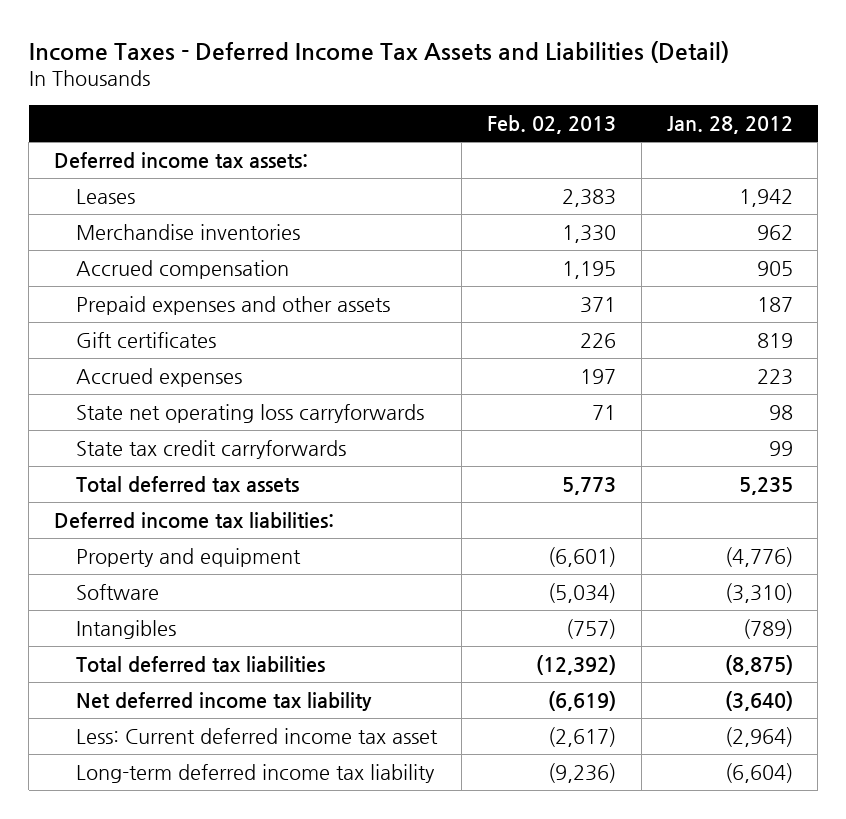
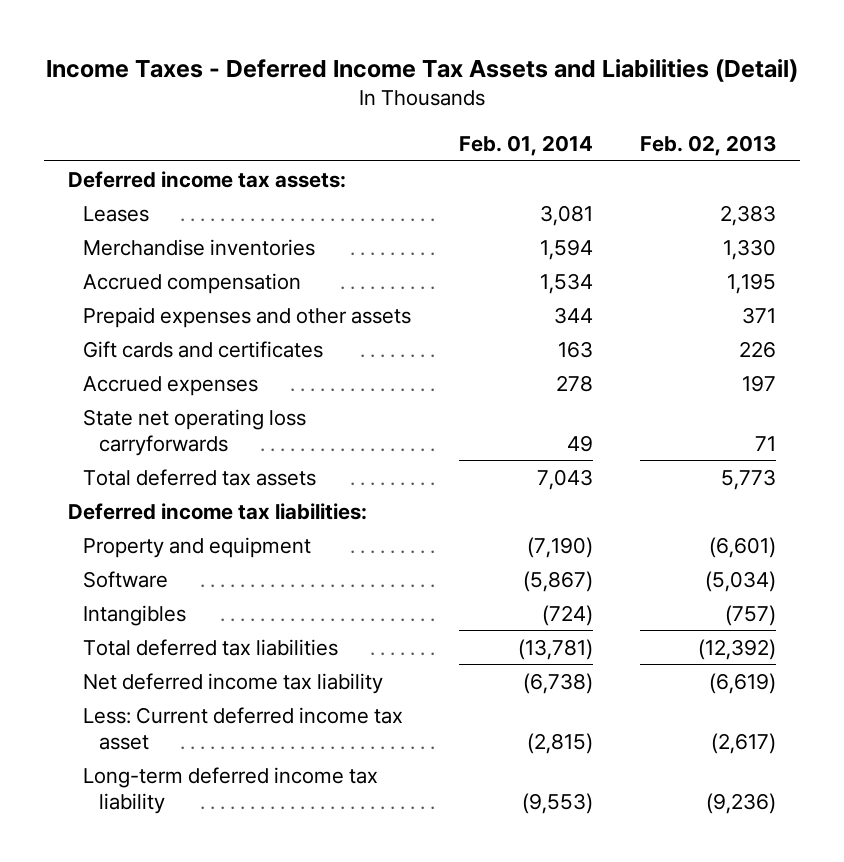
[666,115,793,134] Jan. 28, 2012 -> none
none -> [458,134,593,156] Feb. 01, 2014
[75,332,216,349] Gift certificates -> [83,340,324,358] Gift cards and certificates
[75,440,346,460] State tax credit carryforwards -> none

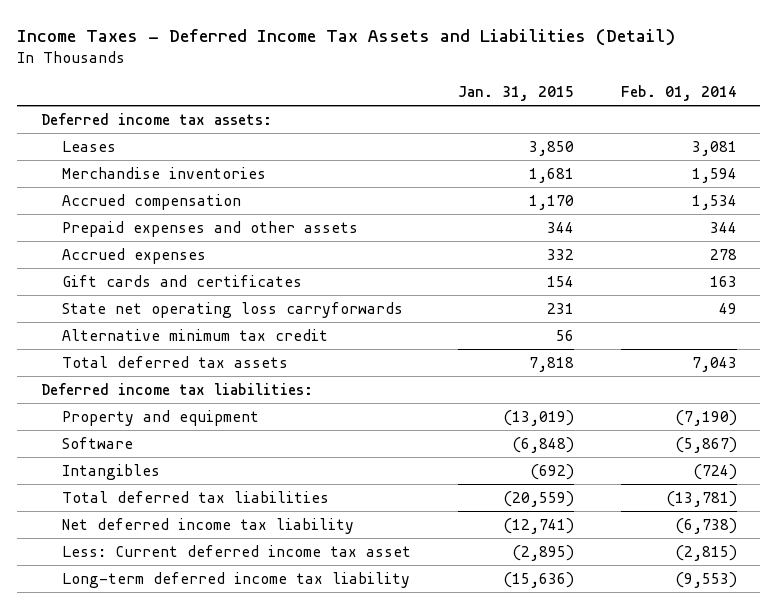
[640,134,777,156] Feb. 02, 2013 -> none
none -> [457,86,574,102] Jan. 31, 2015
[83,340,324,358] Gift cards and certificates -> [61,274,302,287] Gift cards and certificates
none -> [61,328,328,341] Alternative minimum tax credit

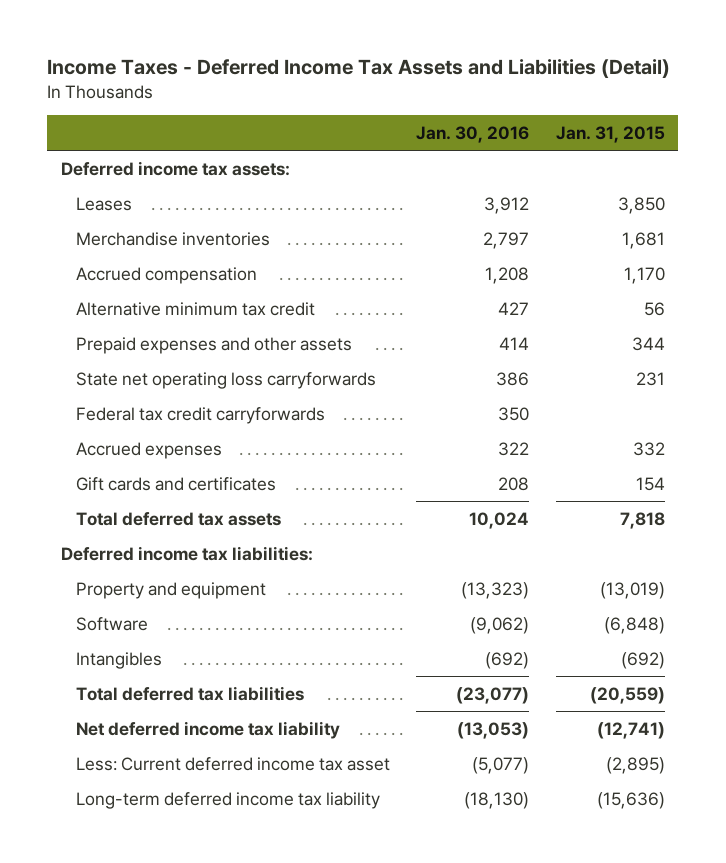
[620,85,737,102] Feb. 01, 2014 -> none
none -> [416,125,530,143] Jan. 30, 2016
[61,328,328,341] Alternative minimum tax credit -> [75,301,315,316] Alternative minimum tax credit
[61,301,403,318] State net operating loss carryforwards -> [75,371,376,389] State net operating loss carryforwards
none -> [75,406,325,424] Federal tax credit carryforwards

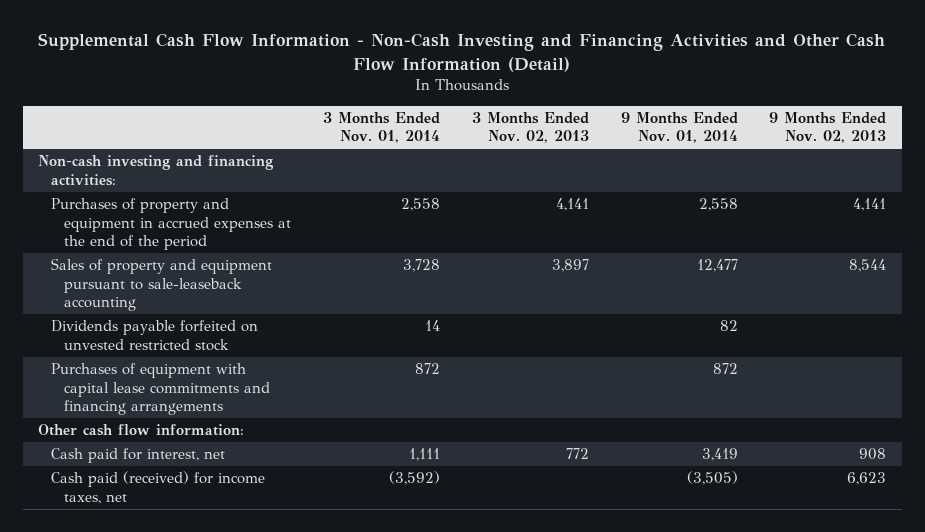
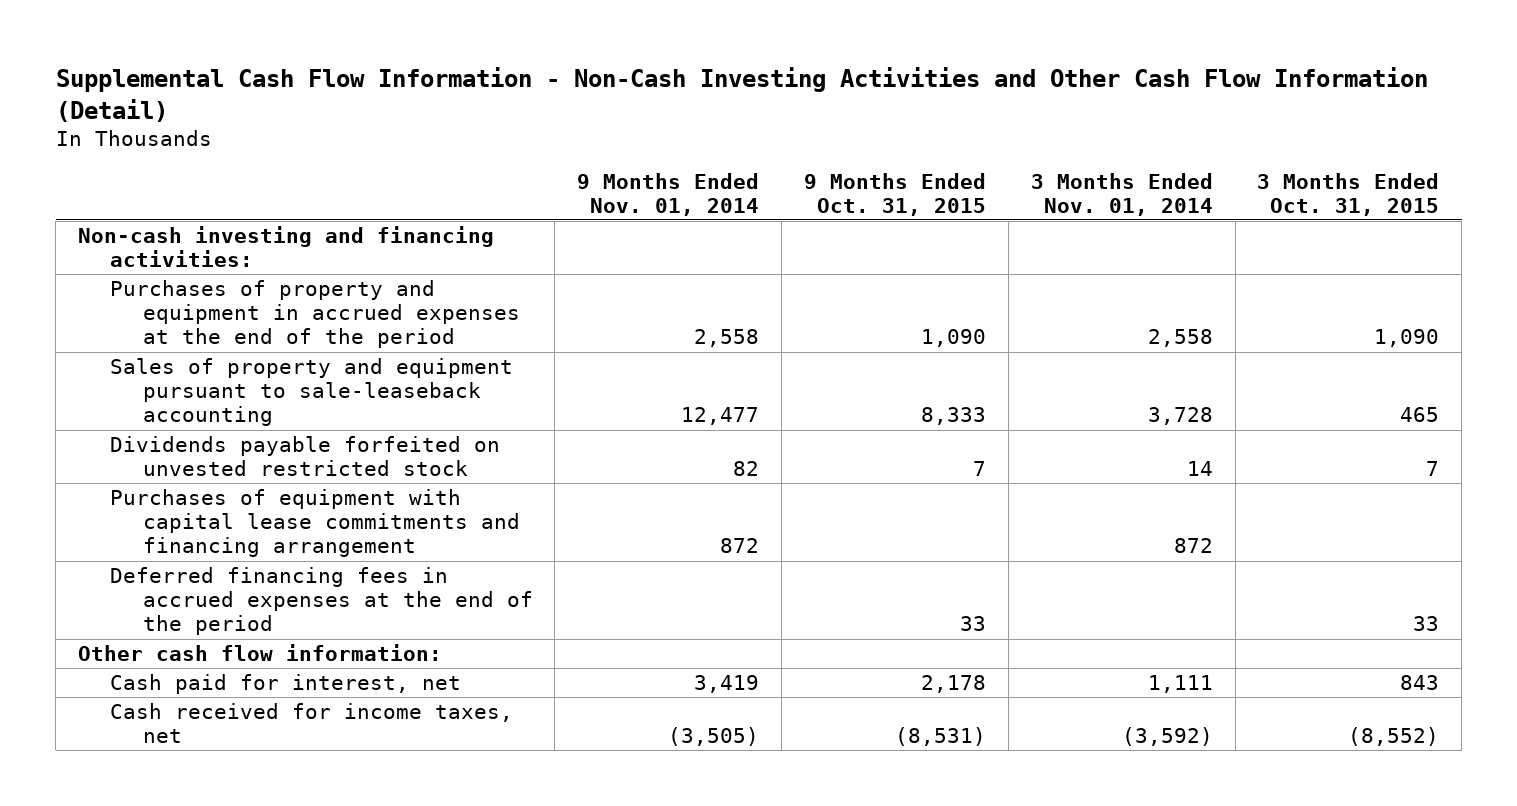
[38,33,886,72] Supplemental Cash Flow Information - Non-Cash Investing and Financing Activities and Other Cash Flow Information (Detail) -> [55,67,1428,122] Supplemental Cash Flow Information - Non-Cash Investing Activities and Other Cash Flow Information (Detail)
[471,111,589,144] 3 Months Ended Nov. 02, 2013 -> none
[769,111,887,144] 9 Months Ended Nov. 02, 2013 -> none
none -> [804,172,987,216] 9 Months Ended Oct. 31, 2015
none -> [1257,172,1440,216] 3 Months Ended Oct. 31, 2015
[51,363,271,415] Purchases of equipment with capital lease commitments and financing arrangements -> [110,489,520,558] Purchases of equipment with capital lease commitments and financing arrangement
none -> [110,567,533,636] Deferred financing fees in accrued expenses at the end of the period
[51,471,266,504] Cash paid (received) for income taxes, net -> [110,703,514,744] Cash received for income taxes, net

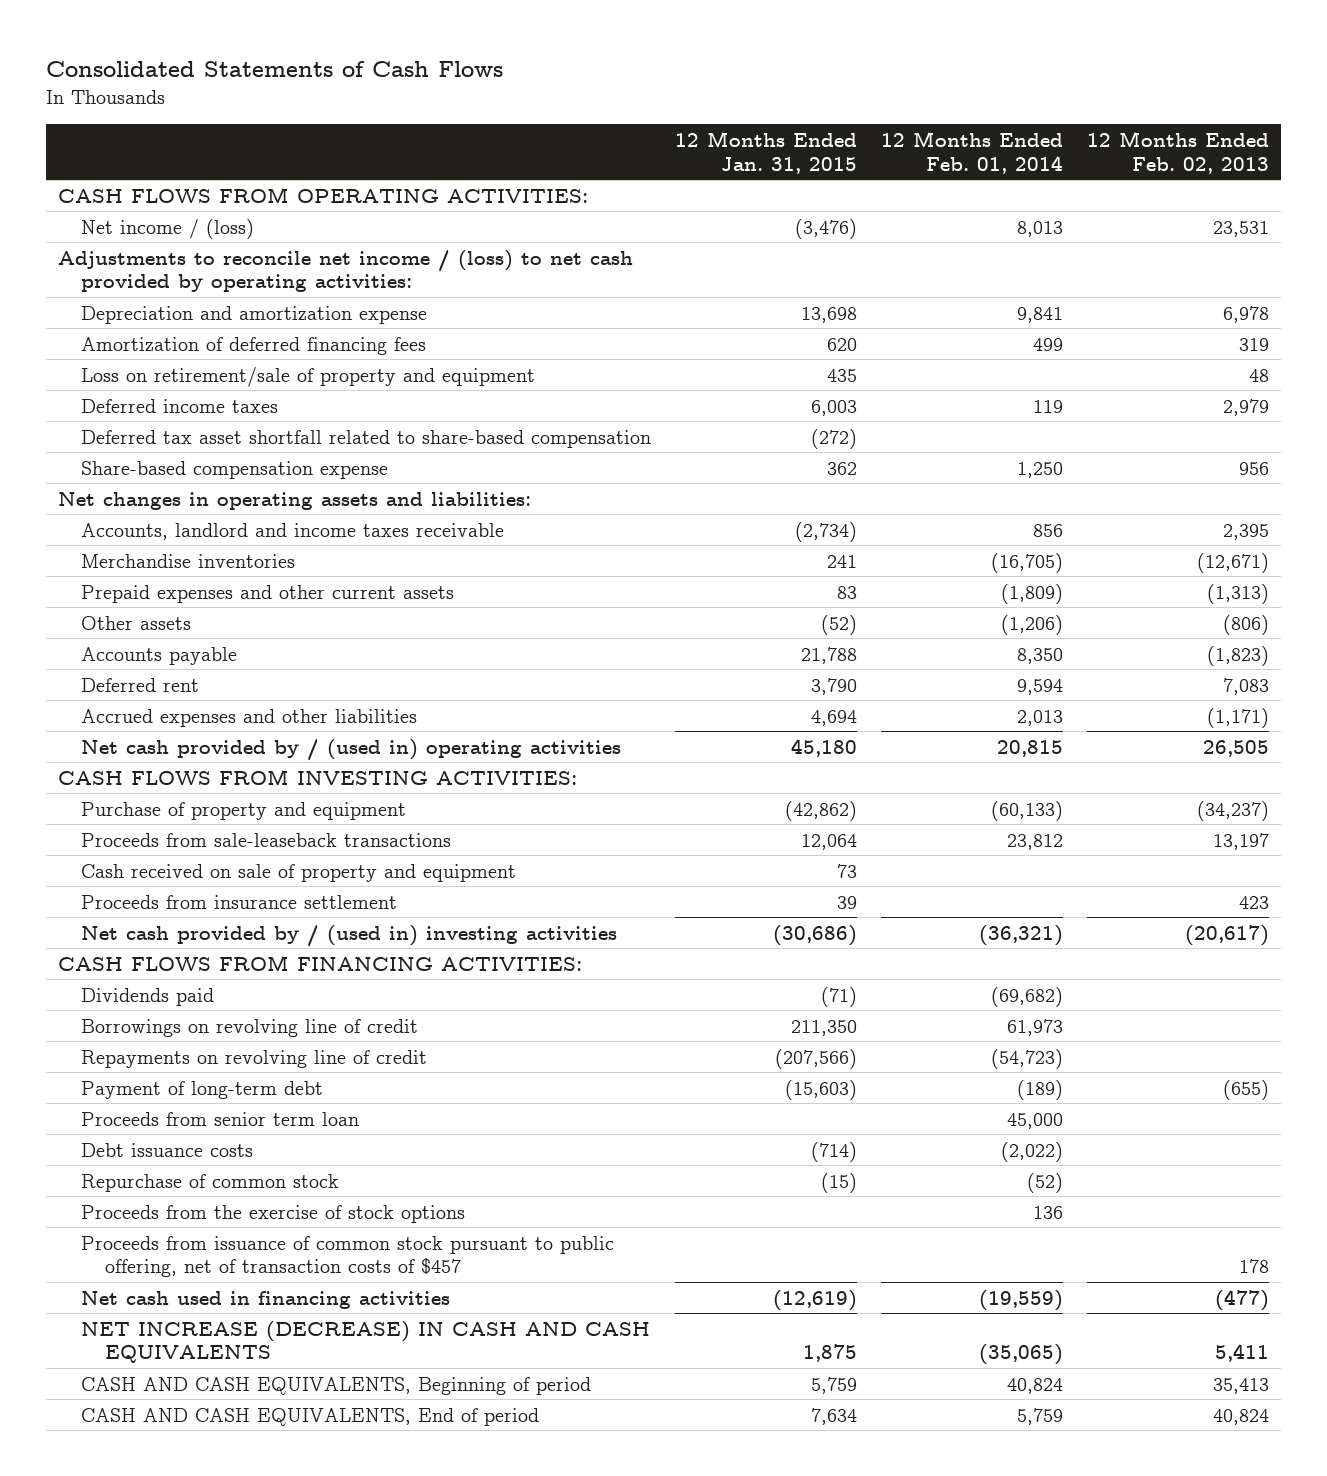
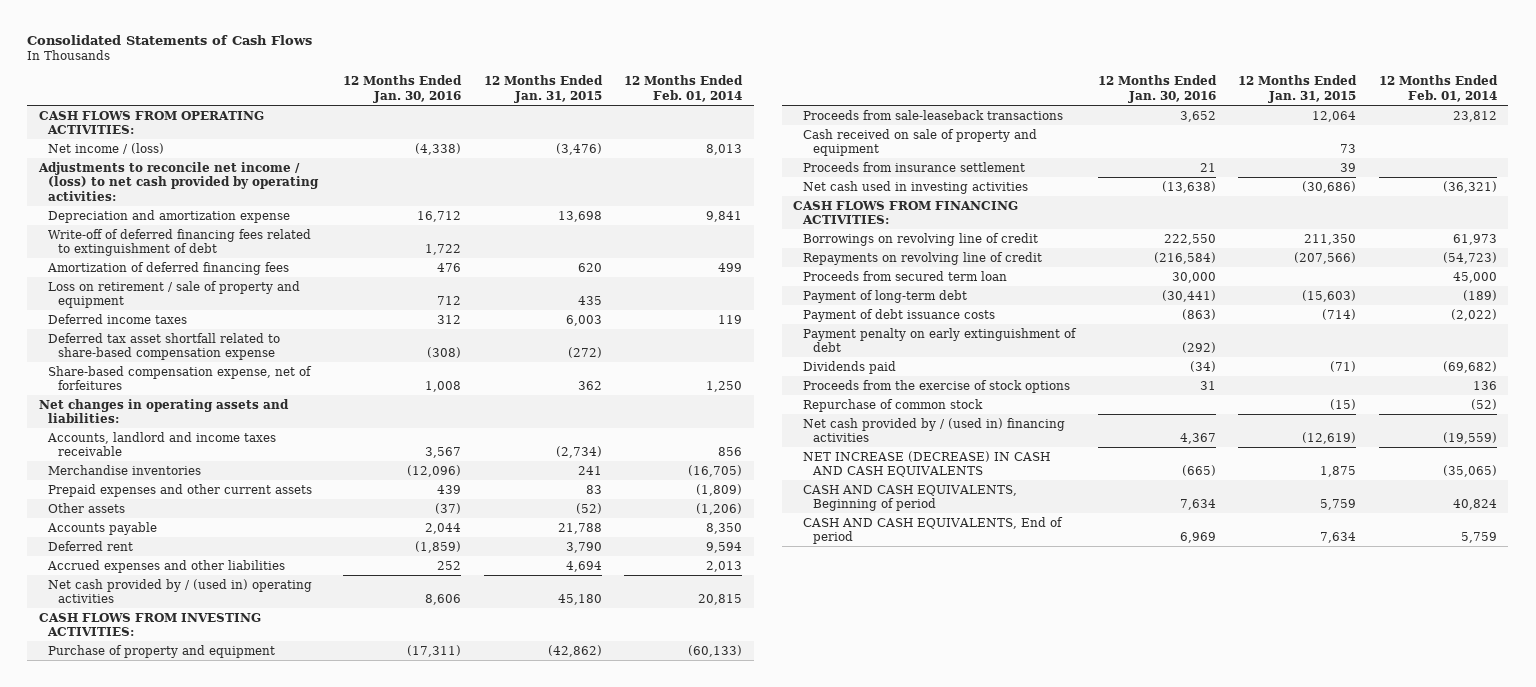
[1087,130,1270,174] 12 Months Ended Feb. 02, 2013 -> none
none -> [343,75,463,103] 12 Months Ended Jan. 30, 2016
none -> [48,228,312,257] Write-off of deferred financing fees related to extinguishment of debt
[81,366,536,387] Loss on retirement/sale of property and equipment -> [48,280,301,309] Loss on retirement / sale of property and equipment
[81,429,652,448] Deferred tax asset shortfall related to share-based compensation -> [48,332,281,361] Deferred tax asset shortfall related to share-based compensation expense
[81,460,389,479] Share-based compensation expense -> [48,365,313,391] Share-based compensation expense, net of forfeitures
[81,924,618,947] Net cash provided by / (used in) investing activities -> [802,180,1028,194] Net cash used in investing activities
none -> [802,270,1007,281] Proceeds from secured term loan
[81,1111,360,1126] Proceeds from senior term loan -> none
[81,1142,254,1157] Debt issuance costs -> [802,308,995,322] Payment of debt issuance costs
none -> [802,327,1077,353] Payment penalty on early extinguishment of debt
[81,987,215,1006] Dividends paid -> [802,360,896,374] Dividends paid
[81,1235,615,1278] Proceeds from issuance of common stock pursuant to public offering, net of transaction costs of $457 -> none
[81,1173,340,1192] Repurchase of common stock -> [802,398,983,412] Repurchase of common stock
[81,1290,451,1309] Net cash used in financing activities -> [802,417,1065,443] Net cash provided by / (used in) financing activities

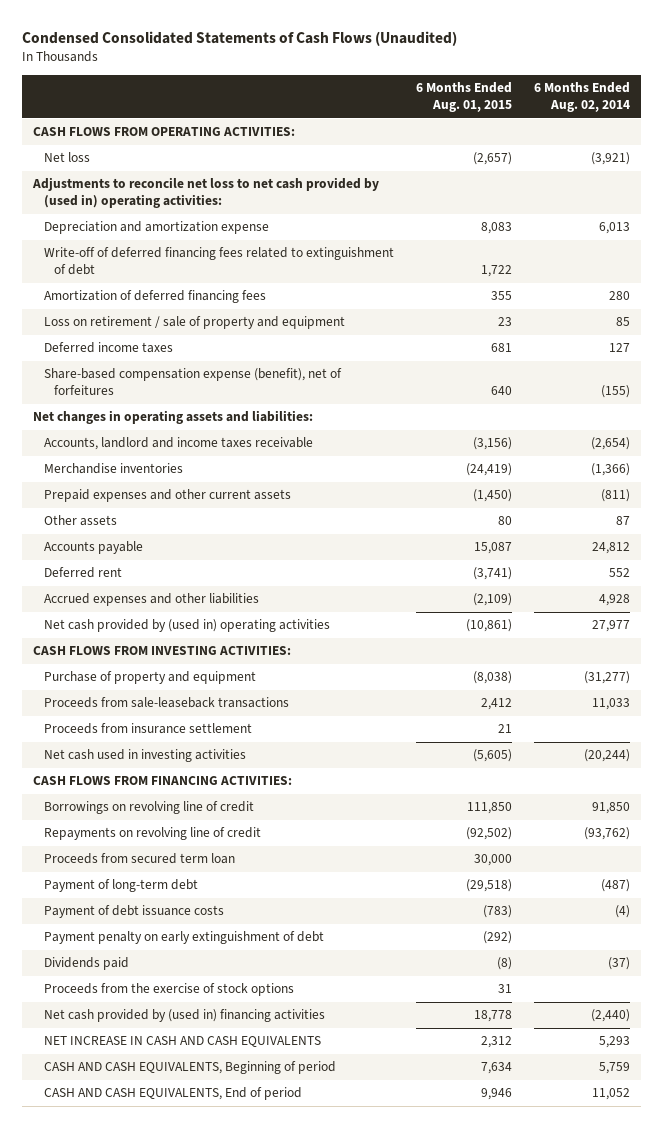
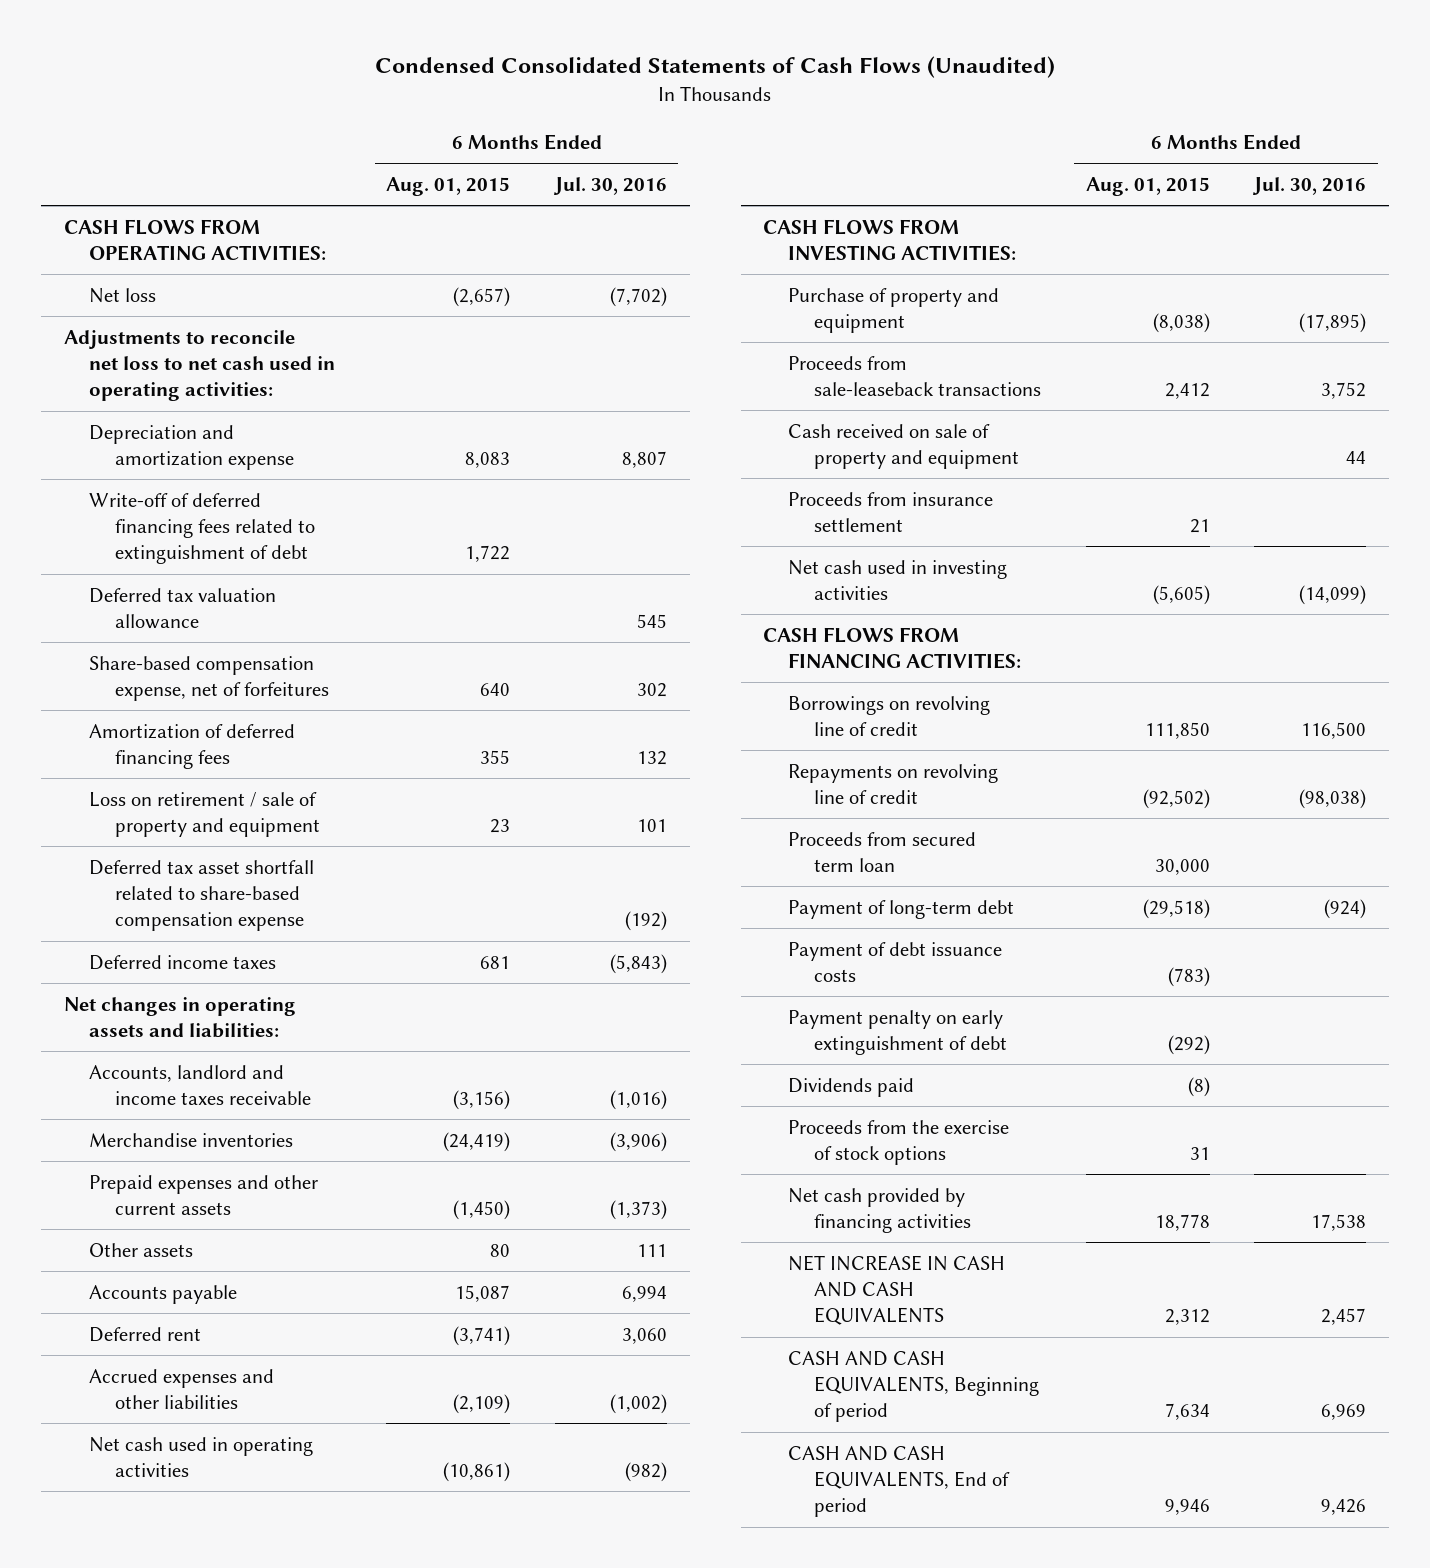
[533,82,630,113] 6 Months Ended Aug. 02, 2014 -> none
none -> [553,176,668,195] Jul. 30, 2016
[31,177,379,209] Adjustments to reconcile net loss to net cash provided by (used in) operating activities: -> [63,329,336,402] Adjustments to reconcile net loss to net cash used in operating activities:
none -> [89,587,277,629] Deferred tax valuation allowance
none -> [89,655,329,701] Share-based compensation expense, net of forfeitures
none -> [89,859,315,932] Deferred tax asset shortfall related to share-based compensation expense
[43,368,342,396] Share-based compensation expense (benefit), net of forfeitures -> none
[43,619,330,633] Net cash provided by (used in) operating activities -> [89,1436,314,1477] Net cash used in operating activities
none -> [788,423,1019,469] Cash received on sale of property and equipment
[43,1009,325,1023] Net cash provided by (used in) financing activities -> [788,1187,971,1233] Net cash provided by financing activities

